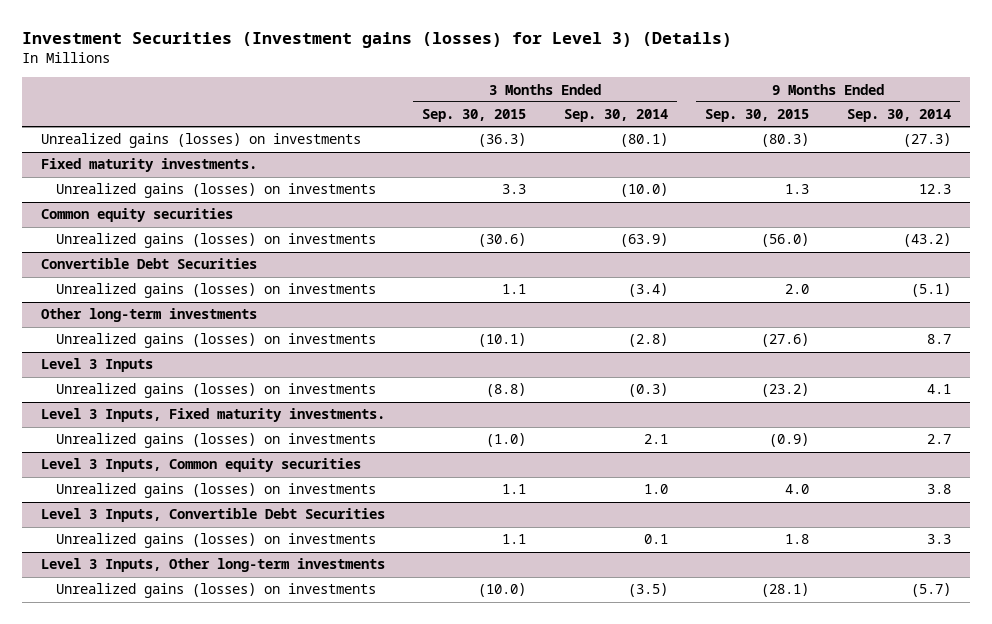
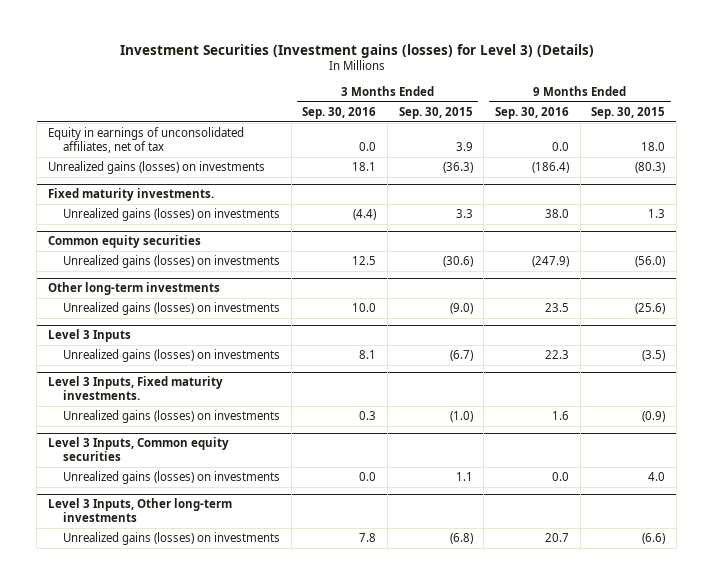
[563,109,668,123] Sep. 30, 2014 -> none
[847,109,952,123] Sep. 30, 2014 -> none
none -> [302,107,377,120] Sep. 30, 2016
none -> [494,107,569,120] Sep. 30, 2016
none -> [48,127,245,154] Equity in earnings of unconsolidated affiliates, net of tax
[40,258,257,270] Convertible Debt Securities -> none
[55,283,376,299] Unrealized gains (losses) on investments -> none
[478,333,527,348] (10.1) -> [449,303,473,315] (9.0)
[761,333,810,348] (27.6) -> [635,303,666,315] (25.6)
[486,383,527,398] (8.8) -> [449,350,473,362] (6.7)
[761,383,810,398] (23.2) -> [642,350,666,362] (3.5)
[40,508,385,523] Level 3 Inputs, Convertible Debt Securities -> none
[55,533,376,549] Unrealized gains (losses) on investments -> none
[478,583,527,598] (10.0) -> [449,533,473,545] (6.8)
[761,583,810,598] (28.1) -> [642,533,666,545] (6.6)

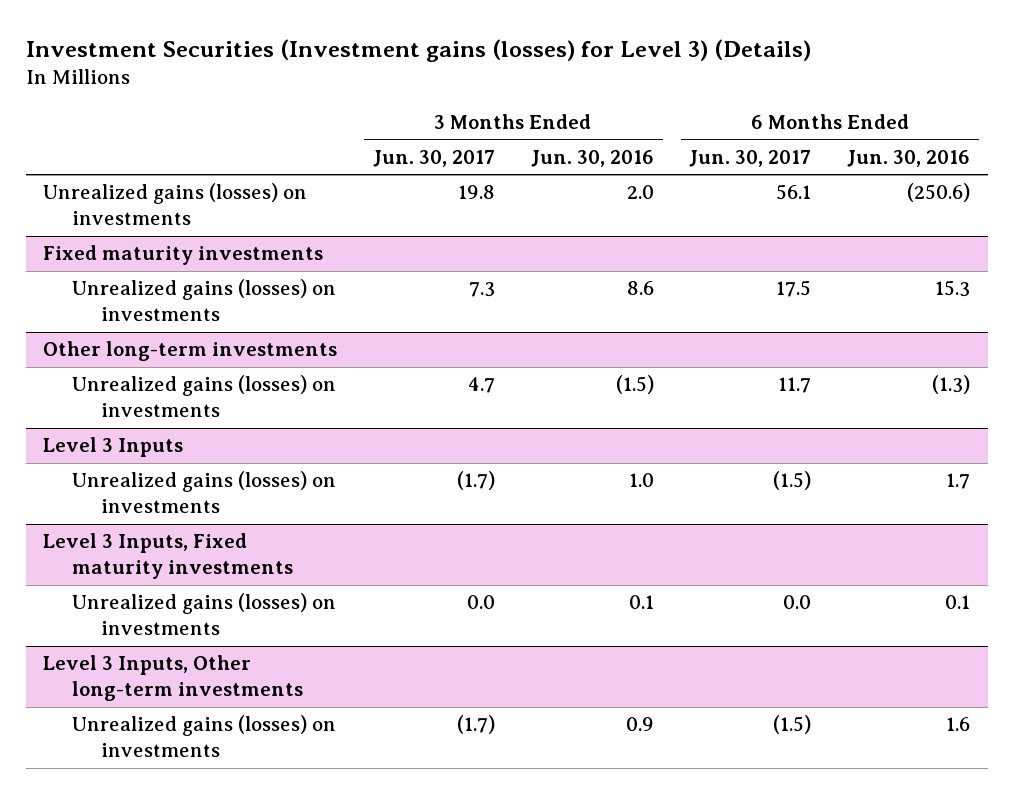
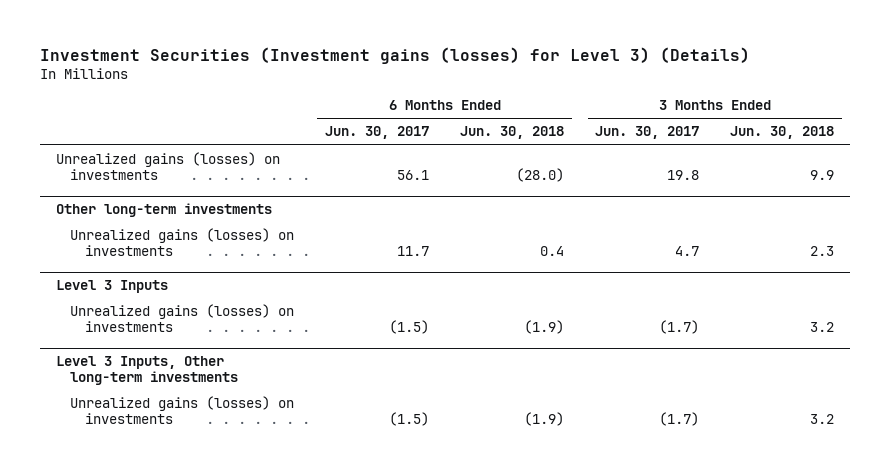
[530,149,654,167] Jun. 30, 2016 -> none
[847,149,971,167] Jun. 30, 2016 -> none
none -> [460,126,565,140] Jun. 30, 2018
none -> [730,126,835,140] Jun. 30, 2018
[43,245,324,266] Fixed maturity investments -> none
[72,279,337,322] Unrealized gains (losses) on investments -> none
[43,533,294,580] Level 3 Inputs, Fixed maturity investments -> none
[72,593,337,636] Unrealized gains (losses) on investments -> none

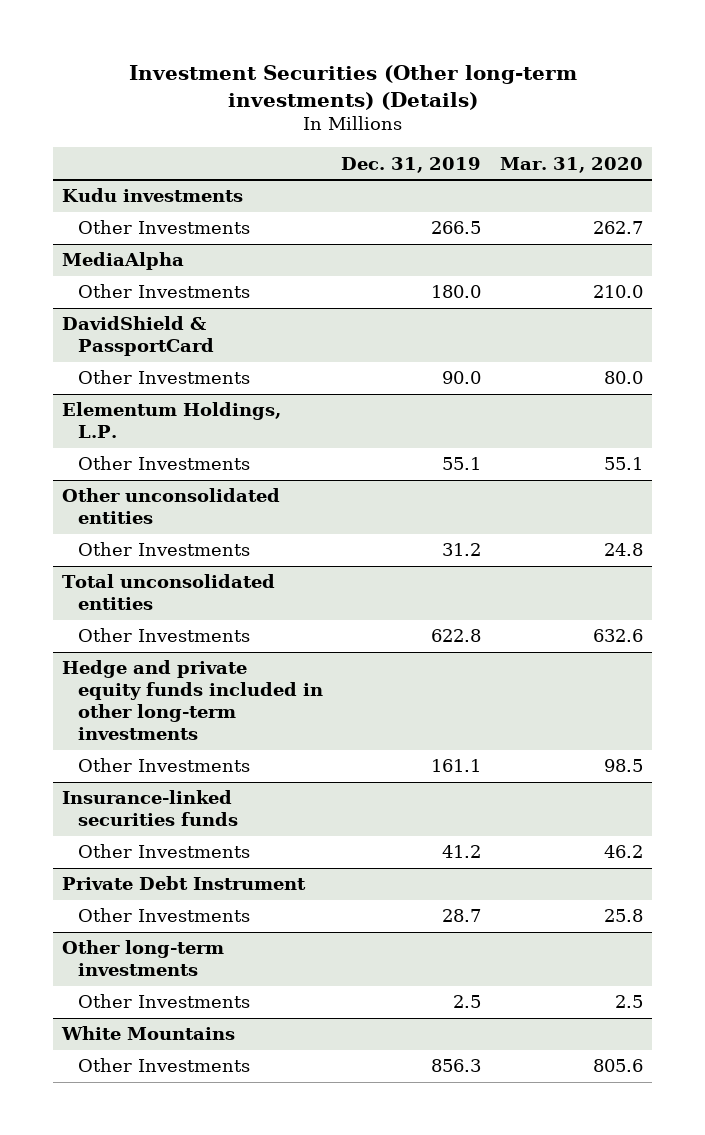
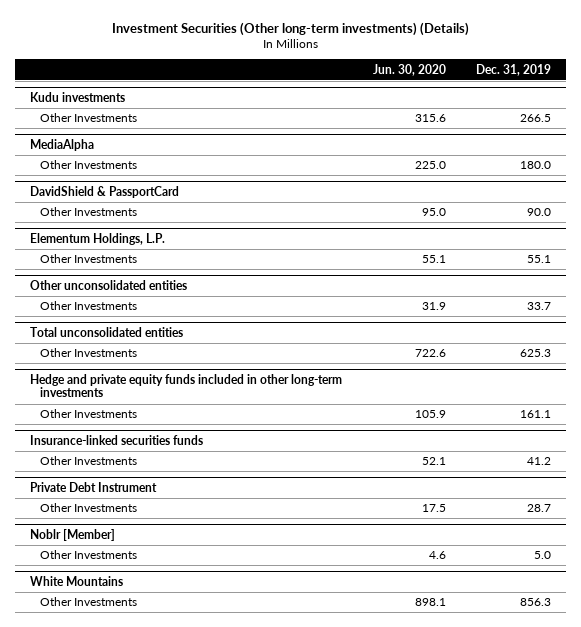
[499,156,643,173] Mar. 31, 2020 -> none
none -> [372,63,446,76] Jun. 30, 2020
[442,543,482,557] 31.2 -> [526,302,551,311] 33.7
[431,629,482,643] 622.8 -> [519,349,551,358] 625.3
[62,940,225,977] Other long-term investments -> none
none -> [30,528,116,541] Noblr [Member]
[453,995,482,1009] 2.5 -> [533,551,551,560] 5.0

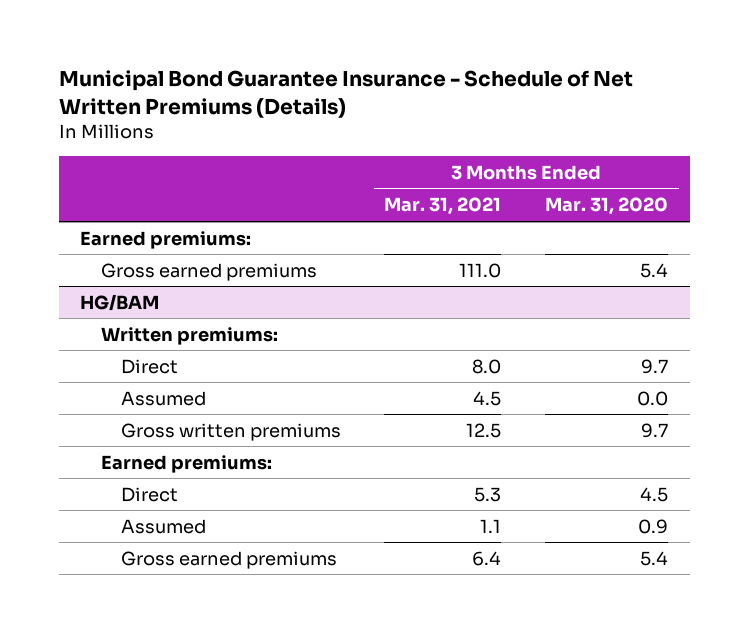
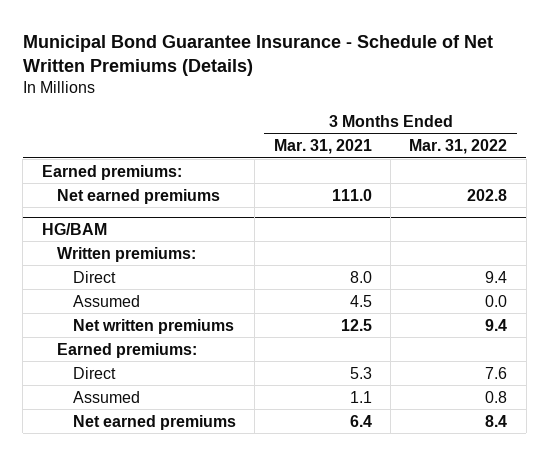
[544,197,668,216] Mar. 31, 2020 -> none
none -> [409,139,508,155] Mar. 31, 2022
[100,262,317,281] Gross earned premiums -> [57,188,221,204] Net earned premiums
[121,422,342,441] Gross written premiums -> [72,318,234,334] Net written premiums
[121,550,338,569] Gross earned premiums -> [72,414,236,430] Net earned premiums

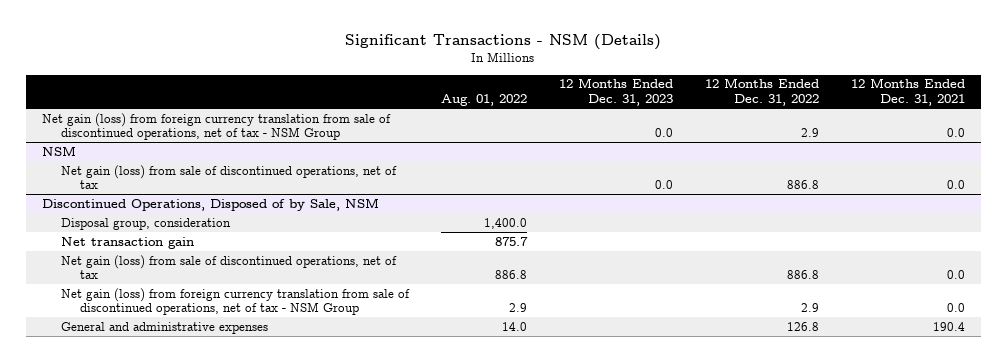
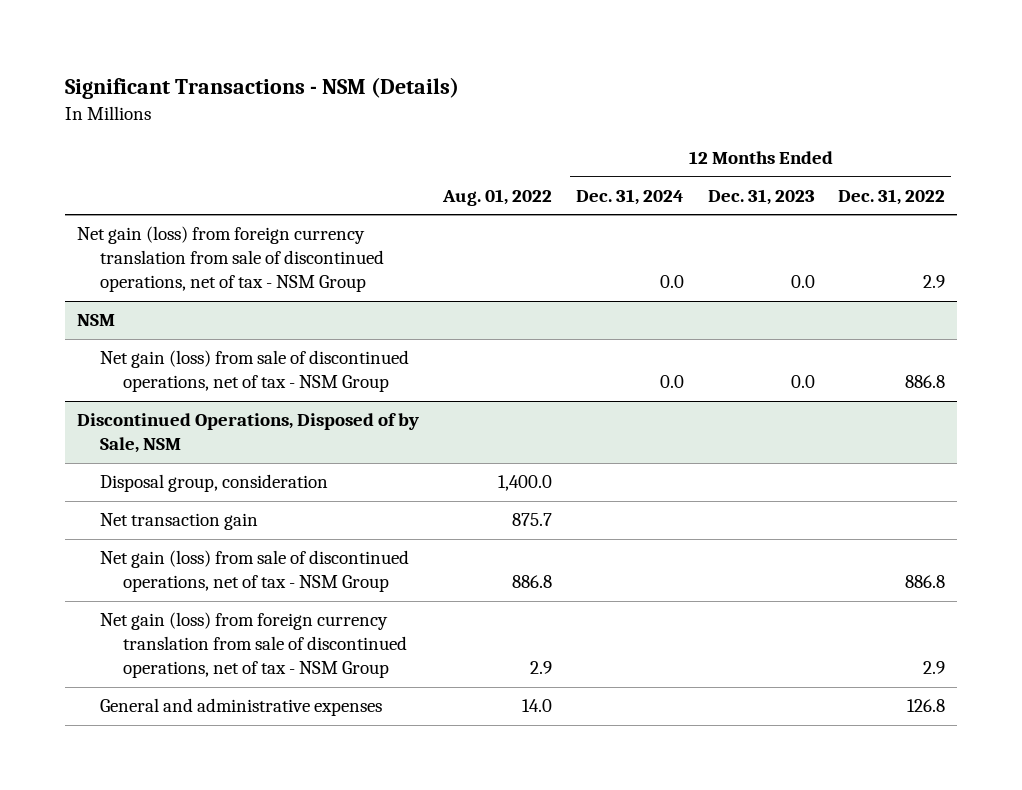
[850,78,965,107] 12 Months Ended Dec. 31, 2021 -> none
none -> [575,188,684,205] Dec. 31, 2024
[60,164,397,190] Net gain (loss) from sale of discontinued operations, net of tax -> [100,350,410,393] Net gain (loss) from sale of discontinued operations, net of tax - NSM Group
[60,254,397,280] Net gain (loss) from sale of discontinued operations, net of tax -> [100,550,410,593] Net gain (loss) from sale of discontinued operations, net of tax - NSM Group

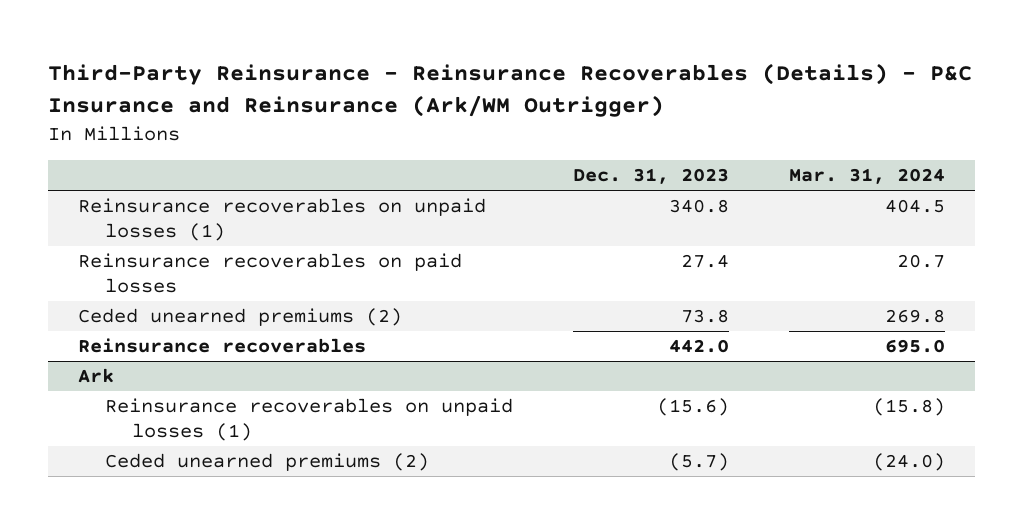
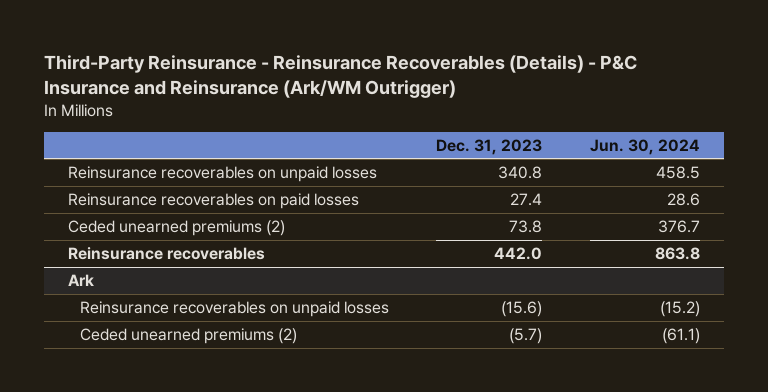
[789,168,946,185] Mar. 31, 2024 -> none
none -> [589,138,700,155] Jun. 30, 2024
[77,198,486,242] Reinsurance recoverables on unpaid losses (1) -> [68,165,378,182] Reinsurance recoverables on unpaid losses
[105,398,514,442] Reinsurance recoverables on unpaid losses (1) -> [79,300,389,317] Reinsurance recoverables on unpaid losses

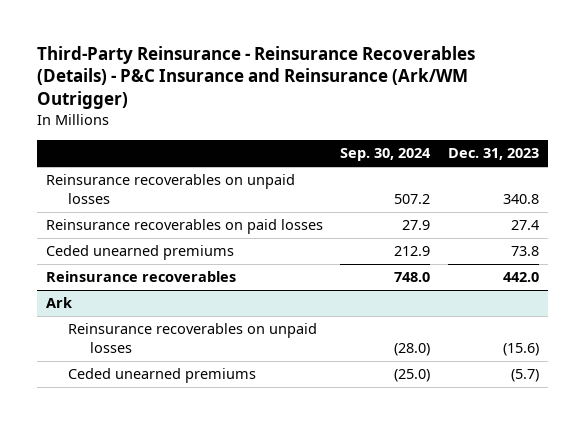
[589,138,700,155] Jun. 30, 2024 -> none
none -> [340,148,432,162] Sep. 30, 2024
[68,219,286,236] Ceded unearned premiums (2) -> [45,245,234,261] Ceded unearned premiums
[79,327,297,344] Ceded unearned premiums (2) -> [67,368,256,384] Ceded unearned premiums

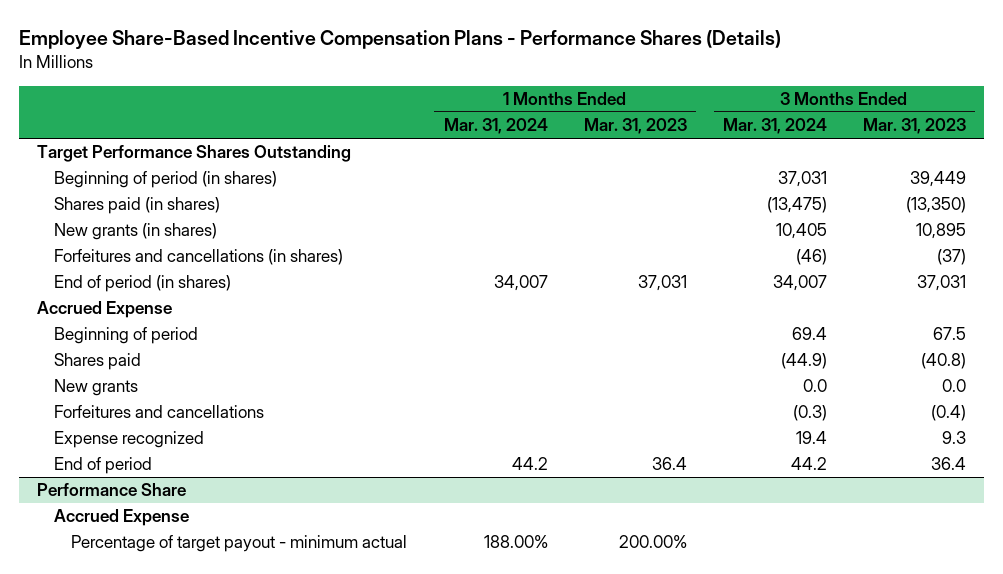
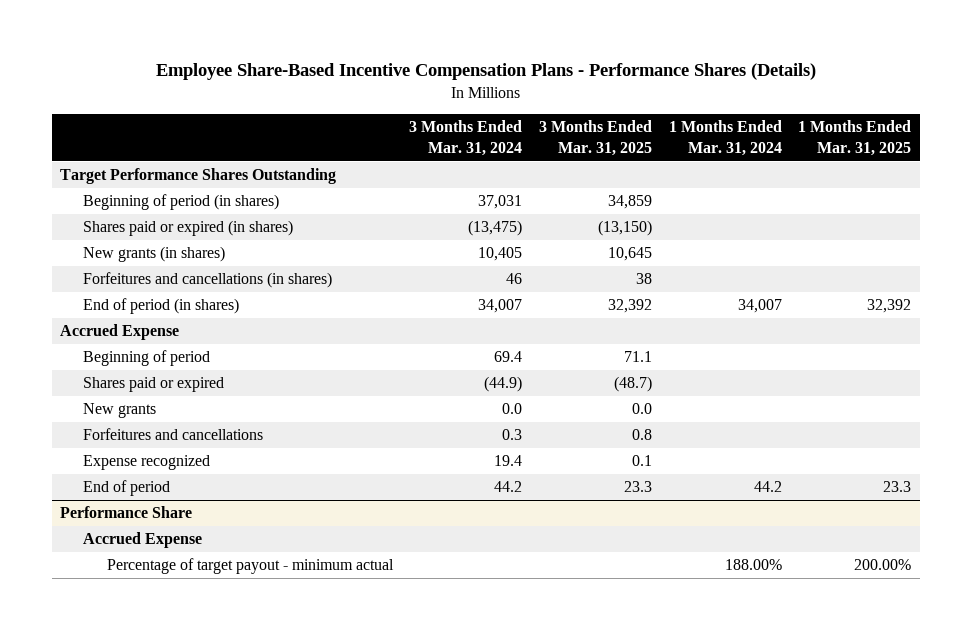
[583,118,687,135] Mar. 31, 2023 -> none
[862,118,966,135] Mar. 31, 2023 -> none
none -> [538,120,652,156] 3 Months Ended Mar. 31, 2025
none -> [798,120,912,156] 1 Months Ended Mar. 31, 2025
[54,197,221,215] Shares paid (in shares) -> [83,220,294,237] Shares paid or expired (in shares)
[795,249,827,266] (46) -> [506,273,523,285] 46
[54,353,142,371] Shares paid -> [83,377,225,393] Shares paid or expired
[792,405,827,422] (0.3) -> [502,429,523,441] 0.3

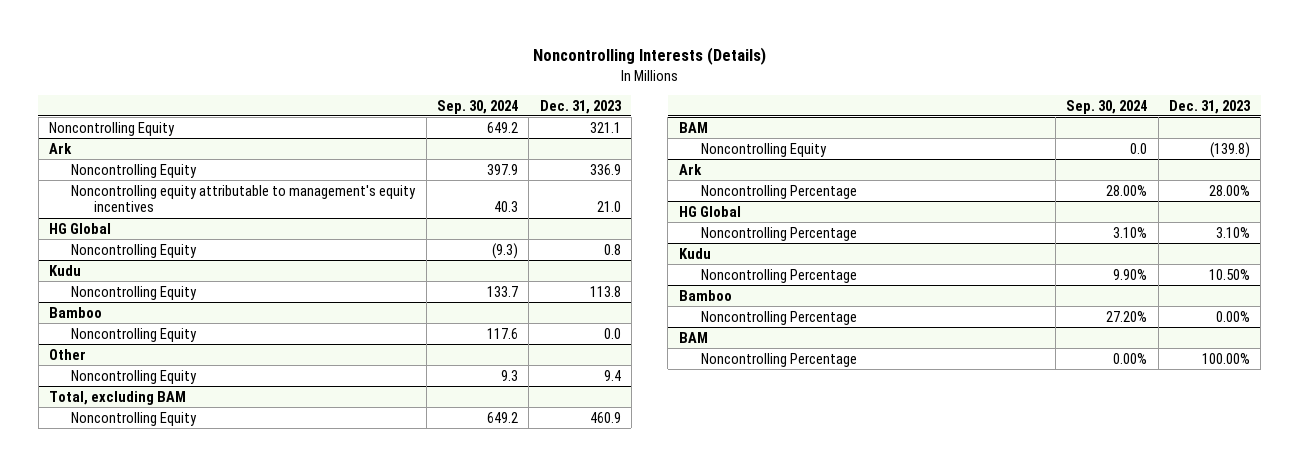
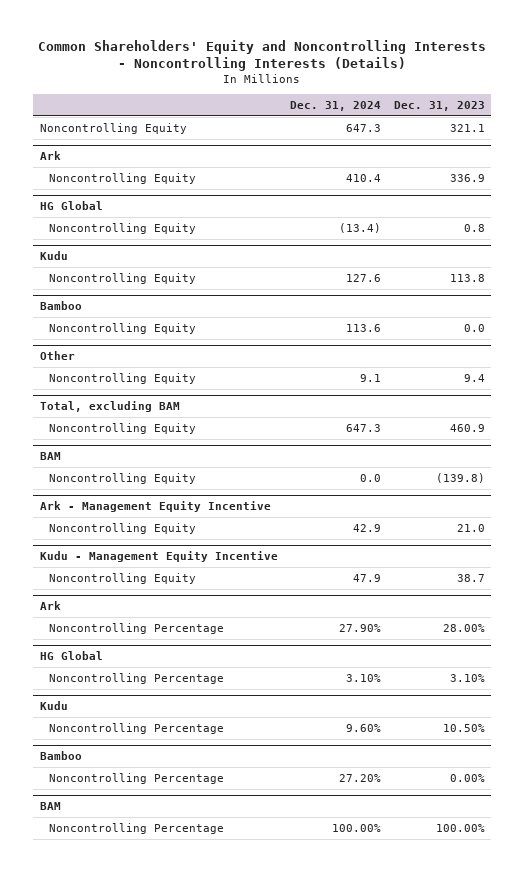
[532,46,766,65] Noncontrolling Interests (Details) -> [38,39,487,72] Common Shareholders' Equity and Noncontrolling Interests - Noncontrolling Interests (Details)
[437,99,519,114] Sep. 30, 2024 -> none
none -> [290,101,382,112] Dec. 31, 2024
[71,184,417,213] Noncontrolling equity attributable to management's equity incentives -> none
none -> [39,501,271,513] Ark - Management Equity Incentive
none -> [48,522,196,534] Noncontrolling Equity
none -> [39,551,278,563] Kudu - Management Equity Incentive
none -> [48,572,196,584] Noncontrolling Equity

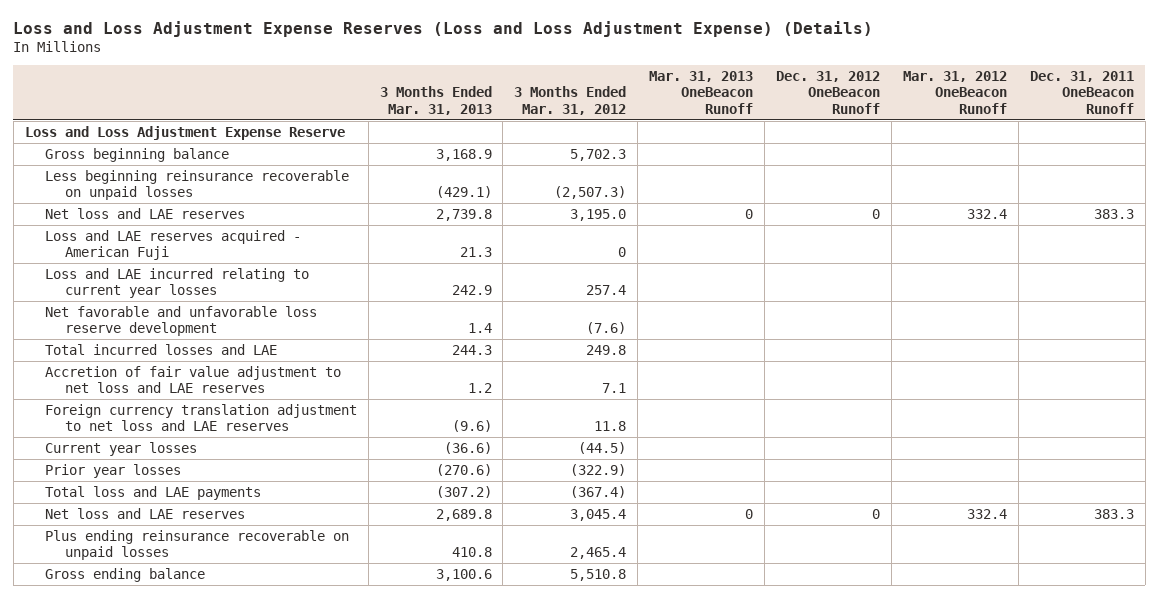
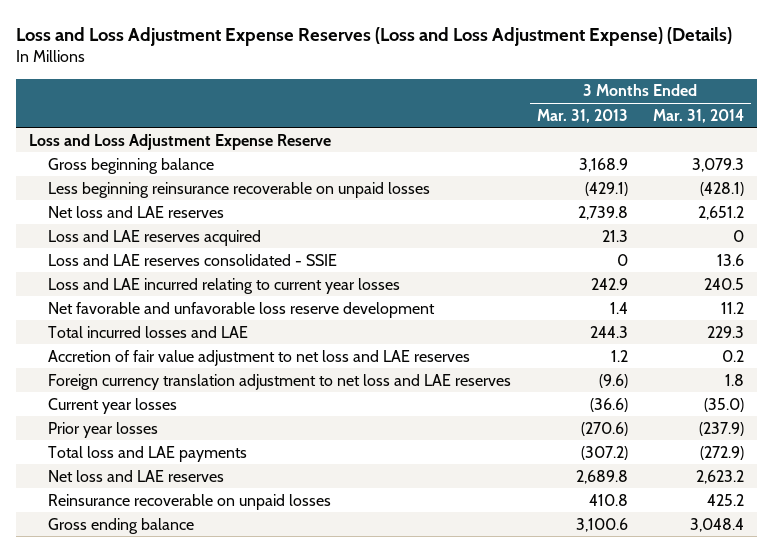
[514,86,627,115] 3 Months Ended Mar. 31, 2012 -> none
[649,71,754,114] Mar. 31, 2013 OneBeacon Runoff -> none
[776,71,881,114] Dec. 31, 2012 OneBeacon Runoff -> none
[902,71,1007,114] Mar. 31, 2012 OneBeacon Runoff -> none
[1029,71,1134,114] Dec. 31, 2011 OneBeacon Runoff -> none
none -> [653,108,745,123] Mar. 31, 2014
[44,229,301,261] Loss and LAE reserves acquired - American Fuji -> [47,229,261,246] Loss and LAE reserves acquired
none -> [47,253,337,266] Loss and LAE reserves consolidated - SSIE
[44,529,349,561] Plus ending reinsurance recoverable on unpaid losses -> [47,493,331,510] Reinsurance recoverable on unpaid losses

